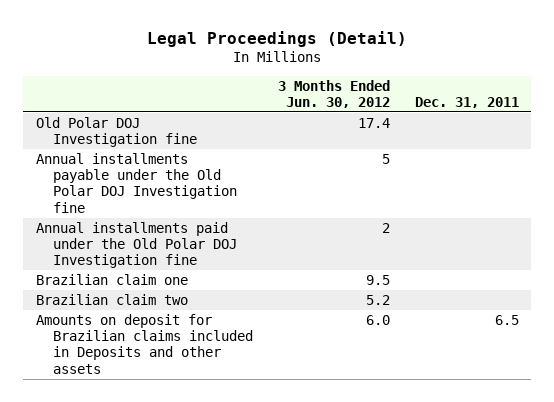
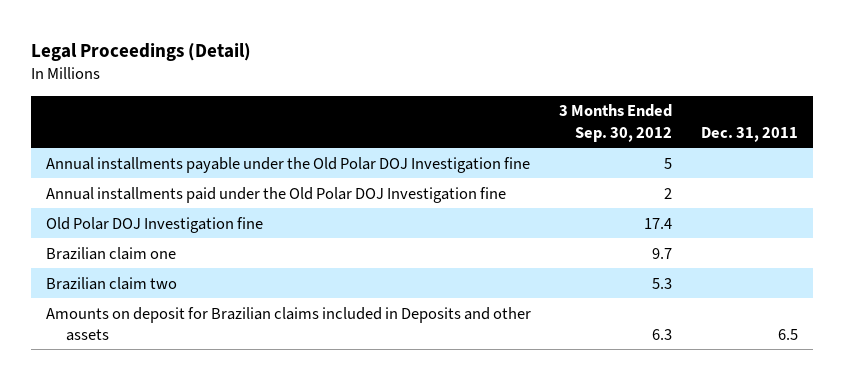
[277,79,390,109] 3 Months Ended Jun. 30, 2012 -> none
none -> [559,104,673,142] 3 Months Ended Sep. 30, 2012
[35,116,197,148] Old Polar DOJ Investigation fine -> [45,216,263,233] Old Polar DOJ Investigation fine

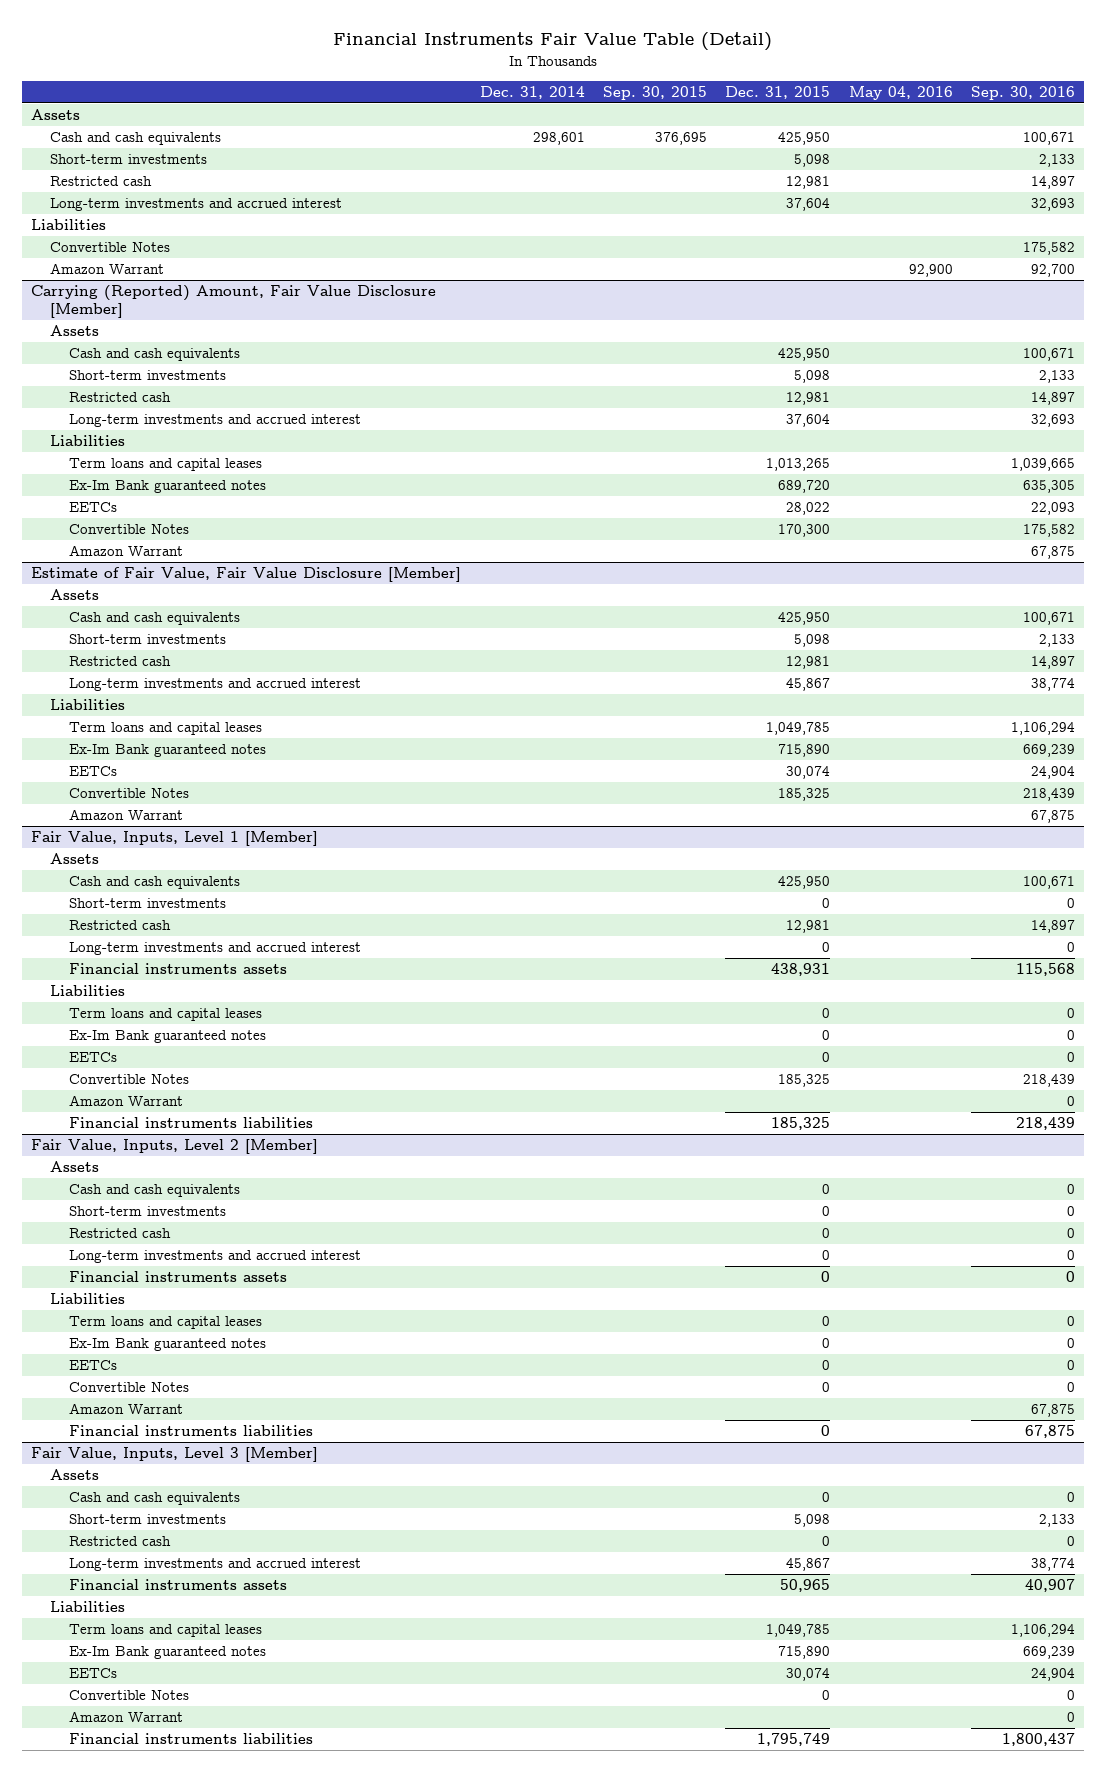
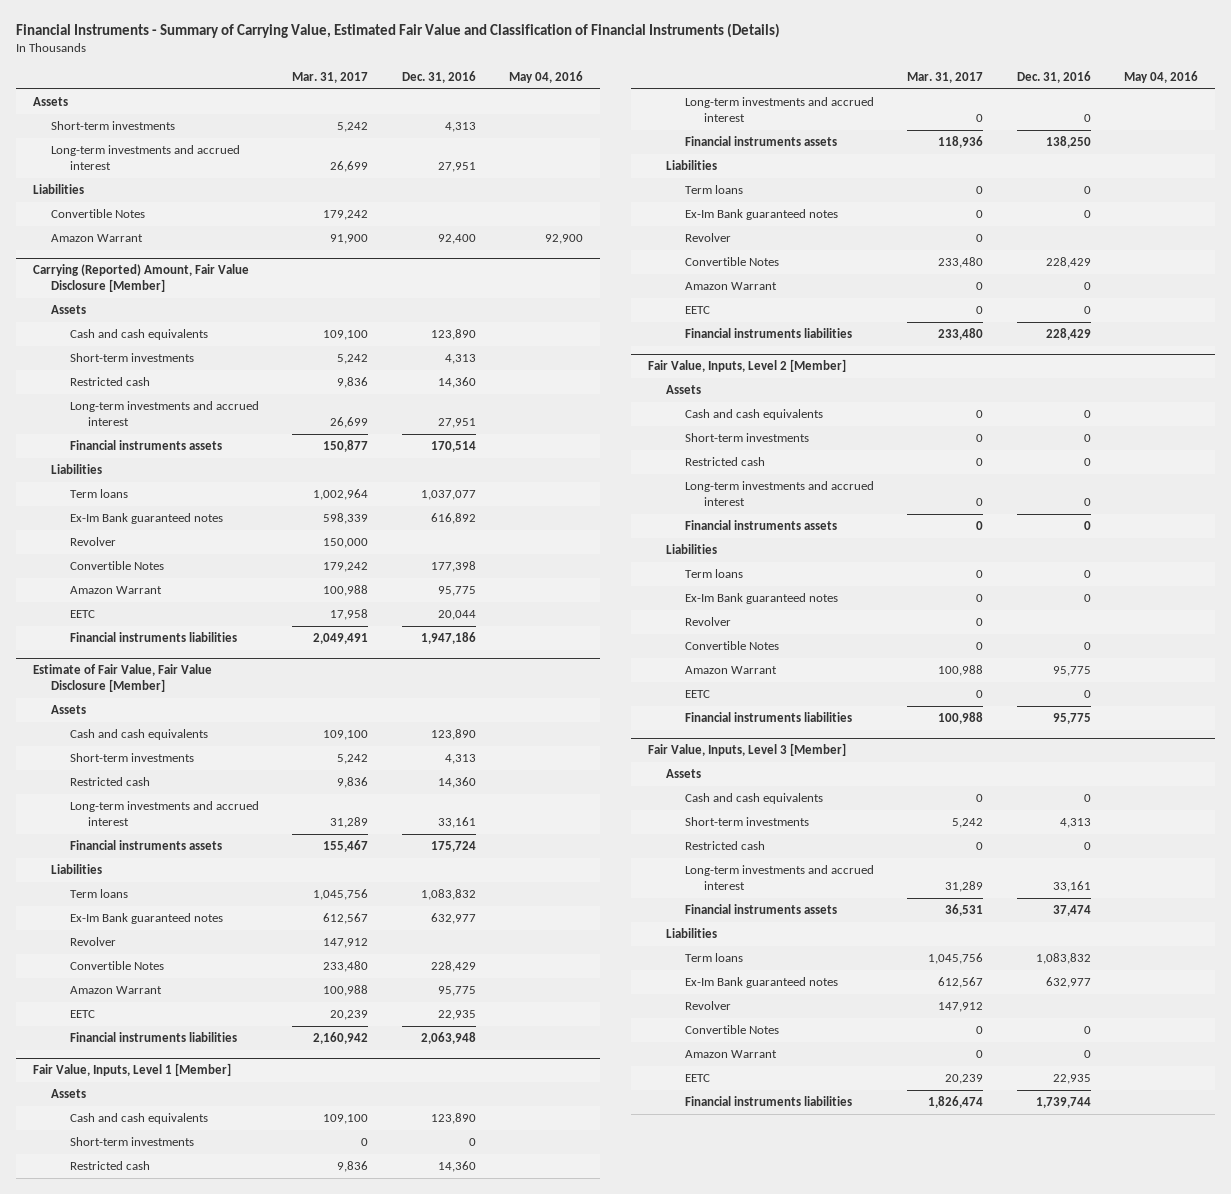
[333,32,773,52] Financial Instruments Fair Value Table (Detail) -> [15,23,780,39] Financial Instruments - Summary of Carrying Value, Estimated Fair Value and Classification of Financial Instruments (Details)
[479,85,585,99] Dec. 31, 2014 -> none
[602,85,707,100] Sep. 30, 2015 -> none
[725,85,831,99] Dec. 31, 2015 -> none
[971,85,1076,100] Sep. 30, 2016 -> none
none -> [292,71,369,83] Mar. 31, 2017
none -> [401,70,476,83] Dec. 31, 2016
[50,132,222,146] Cash and cash equivalents -> none
[50,176,153,187] Restricted cash -> none
none -> [69,439,222,450] Financial instruments assets
[68,458,262,472] Term loans and capital leases -> [69,488,128,498] Term loans
[68,502,117,513] EETCs -> none
none -> [69,536,116,546] Revolver
none -> [69,609,95,618] EETC
none -> [69,631,237,642] Financial instruments liabilities
none -> [69,839,222,850] Financial instruments assets
[68,722,262,736] Term loans and capital leases -> [69,888,128,898] Term loans
[68,766,117,777] EETCs -> none
none -> [69,936,116,946] Revolver
none -> [69,1009,95,1018] EETC
none -> [69,1031,237,1042] Financial instruments liabilities
[68,1008,262,1022] Term loans and capital leases -> [684,184,743,194] Term loans
[68,1052,117,1063] EETCs -> none
none -> [684,232,731,242] Revolver
none -> [684,305,710,314] EETC
[68,1316,262,1330] Term loans and capital leases -> [684,568,743,578] Term loans
[68,1360,117,1371] EETCs -> none
none -> [684,616,731,626] Revolver
none -> [684,689,710,698] EETC
[68,1624,262,1638] Term loans and capital leases -> [684,952,743,962] Term loans
[68,1668,117,1679] EETCs -> none
none -> [684,1000,731,1010] Revolver
none -> [684,1073,710,1082] EETC

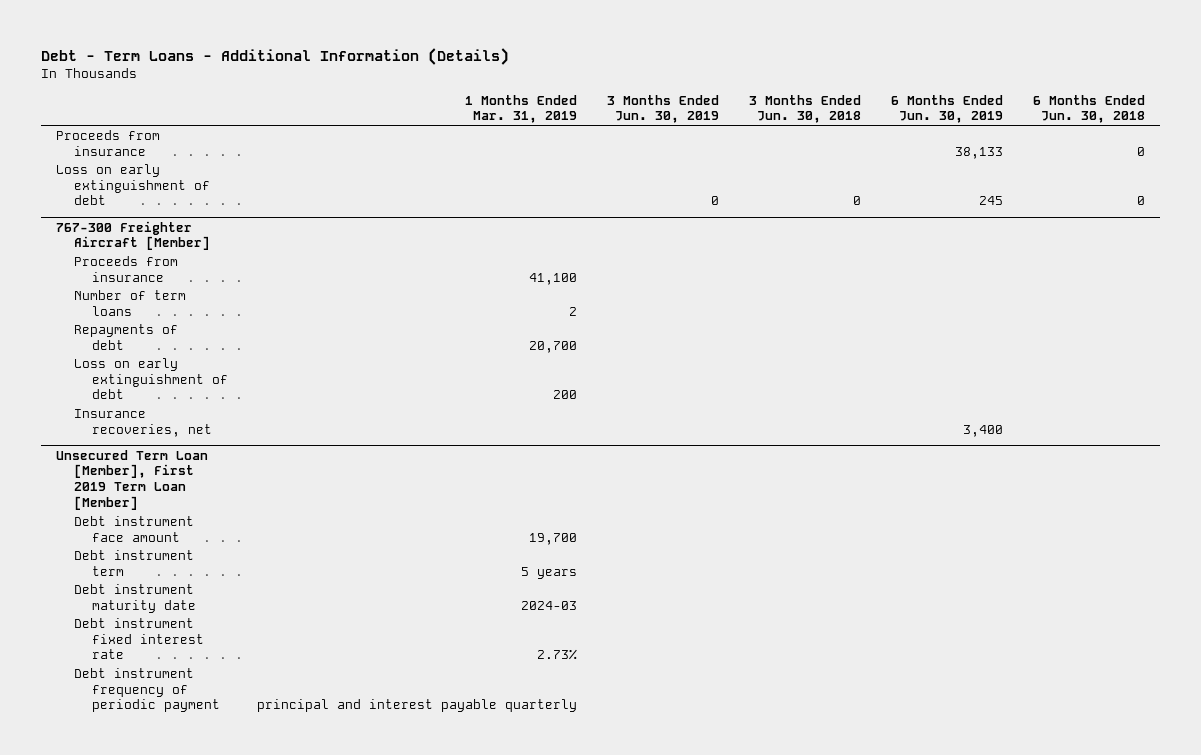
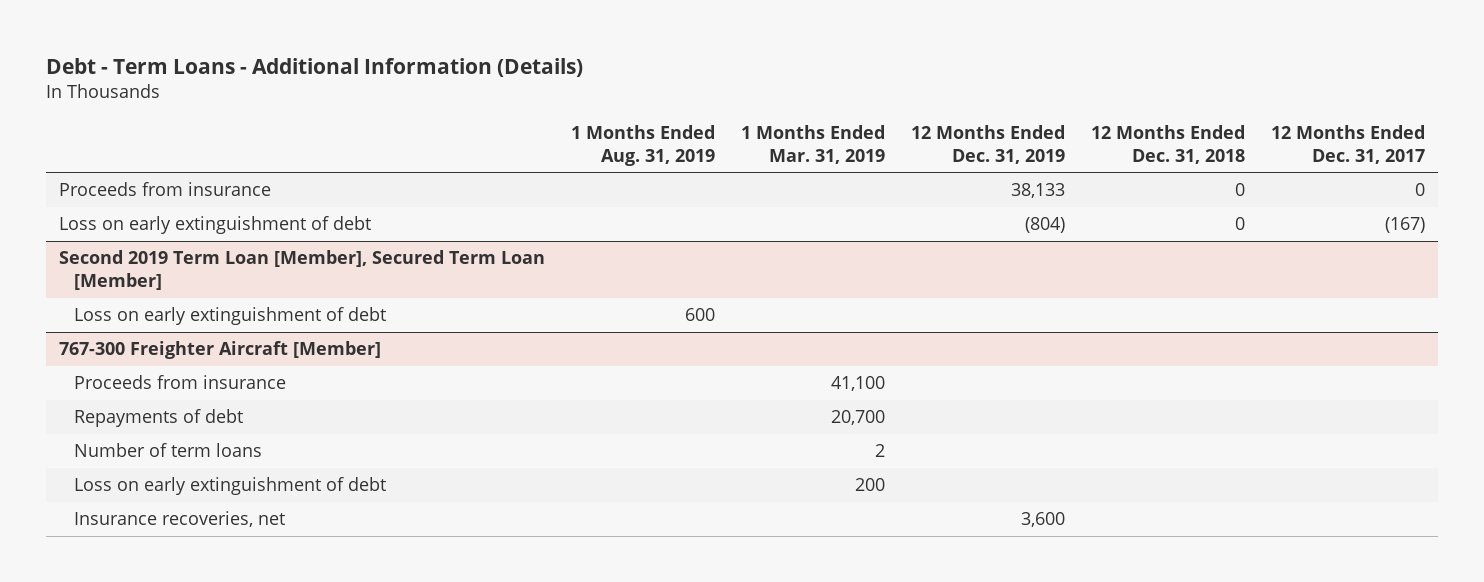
[607,94,720,124] 3 Months Ended Jun. 30, 2019 -> none
[749,94,862,124] 3 Months Ended Jun. 30, 2018 -> none
[891,94,1004,124] 6 Months Ended Jun. 30, 2019 -> none
[1033,94,1146,124] 6 Months Ended Jun. 30, 2018 -> none
none -> [571,125,716,166] 1 Months Ended Aug. 31, 2019
none -> [910,125,1065,164] 12 Months Ended Dec. 31, 2019
none -> [1090,125,1245,164] 12 Months Ended Dec. 31, 2018
none -> [1270,125,1425,164] 12 Months Ended Dec. 31, 2017
none -> [59,250,546,290] Second 2019 Term Loan [Member], Secured Term Loan [Member]
none -> [73,307,386,326] Loss on early extinguishment of debt
[73,289,186,316] Number of term loans -> [73,443,262,458] Number of term loans
[56,449,209,510] Unsecured Term Loan [Member], First 2019 Term Loan [Member] -> none
[73,515,194,542] Debt instrument face amount -> none
[73,549,194,576] Debt instrument term -> none
[73,583,196,613] Debt instrument maturity date -> none
[73,617,204,660] Debt instrument fixed interest rate -> none
[73,667,220,713] Debt instrument frequency of periodic payment -> none

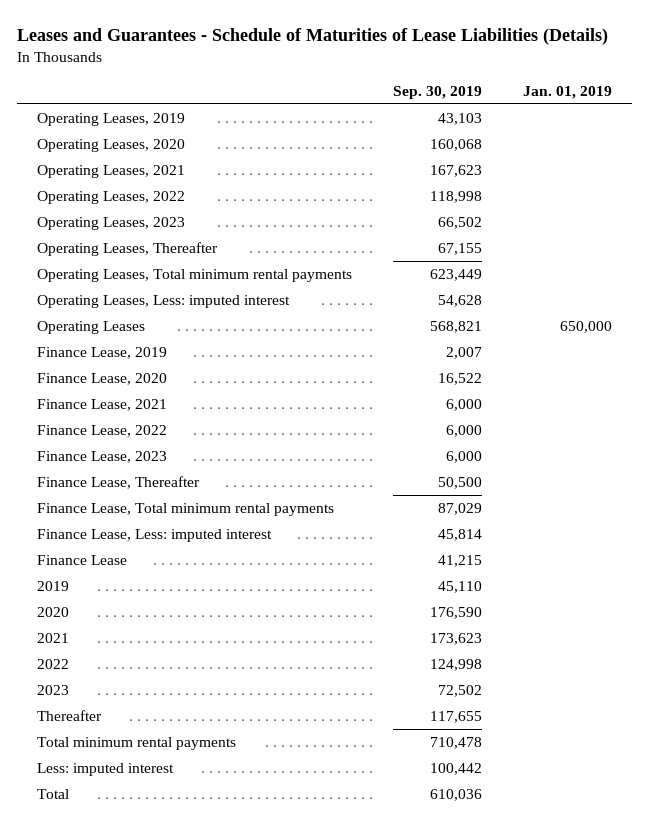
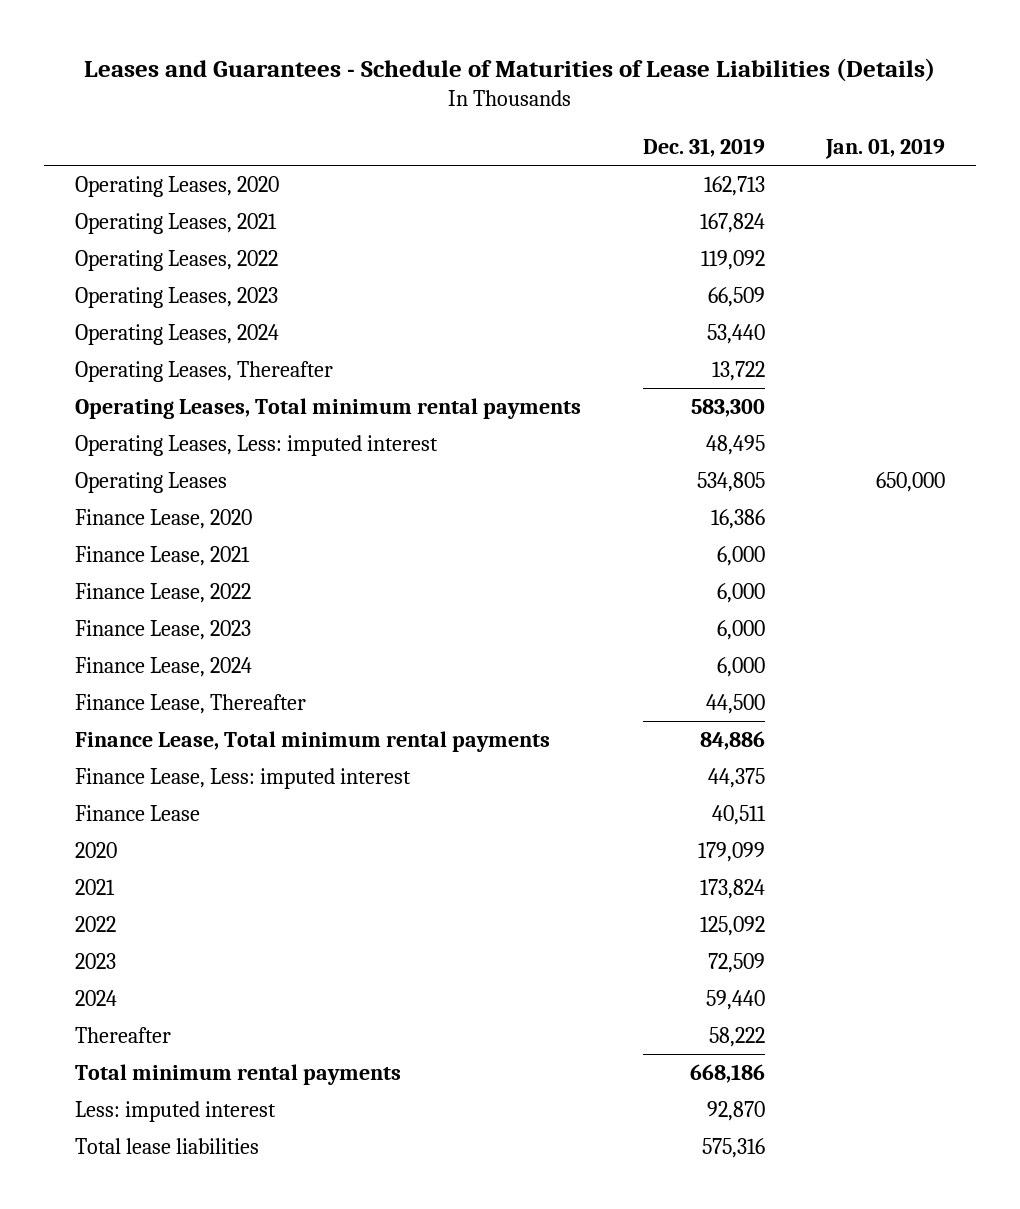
[392,85,482,99] Sep. 30, 2019 -> none
none -> [642,137,765,157] Dec. 31, 2019
[37,113,186,127] Operating Leases, 2019 -> none
none -> [74,323,279,345] Operating Leases, 2024
[37,347,168,360] Finance Lease, 2019 -> none
none -> [74,656,252,677] Finance Lease, 2024
[37,581,70,592] 2019 -> none
none -> [74,989,117,1006] 2024
[37,789,70,800] Total -> [74,1137,259,1154] Total lease liabilities

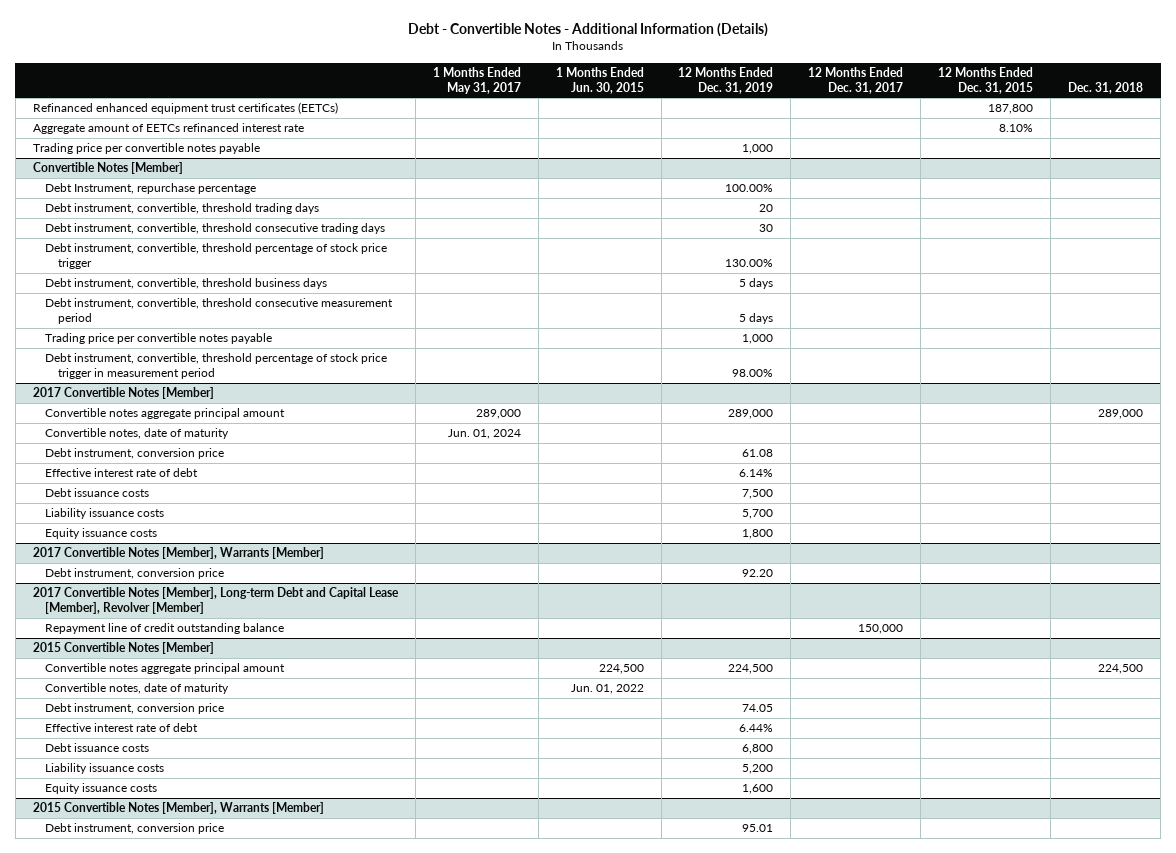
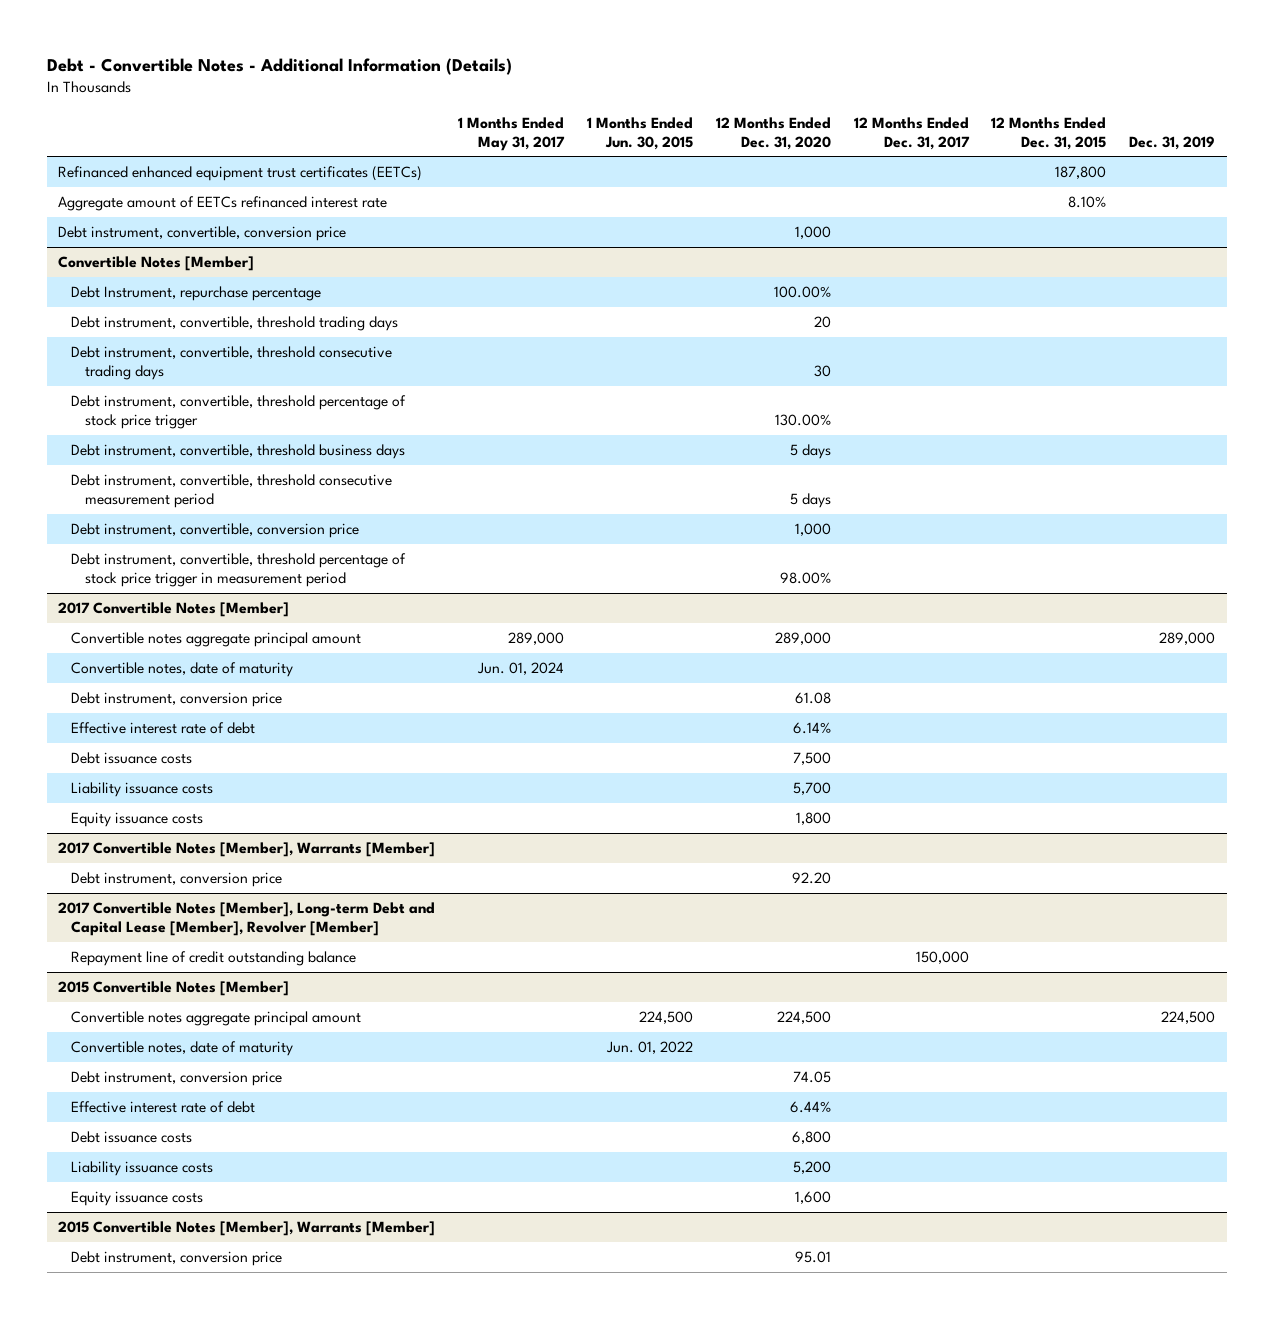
[678,66,774,94] 12 Months Ended Dec. 31, 2019 -> none
[1068,81,1144,94] Dec. 31, 2018 -> none
none -> [715,116,831,150] 12 Months Ended Dec. 31, 2020
none -> [1129,135,1216,150] Dec. 31, 2019
[32,143,260,155] Trading price per convertible notes payable -> [58,226,347,242] Debt instrument, convertible, conversion price
[45,333,273,345] Trading price per convertible notes payable -> [71,523,360,539] Debt instrument, convertible, conversion price

